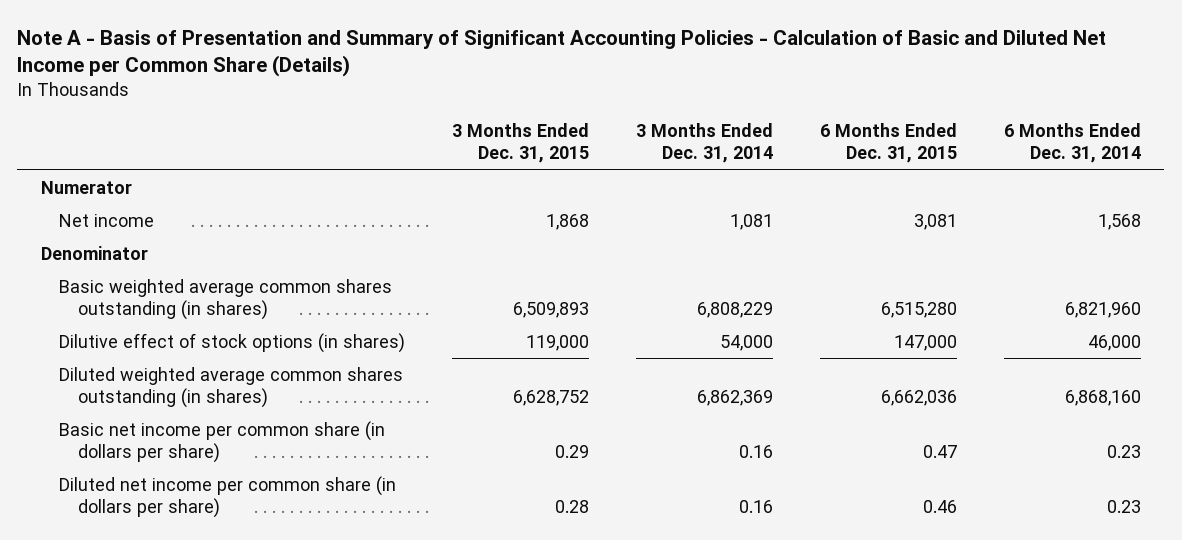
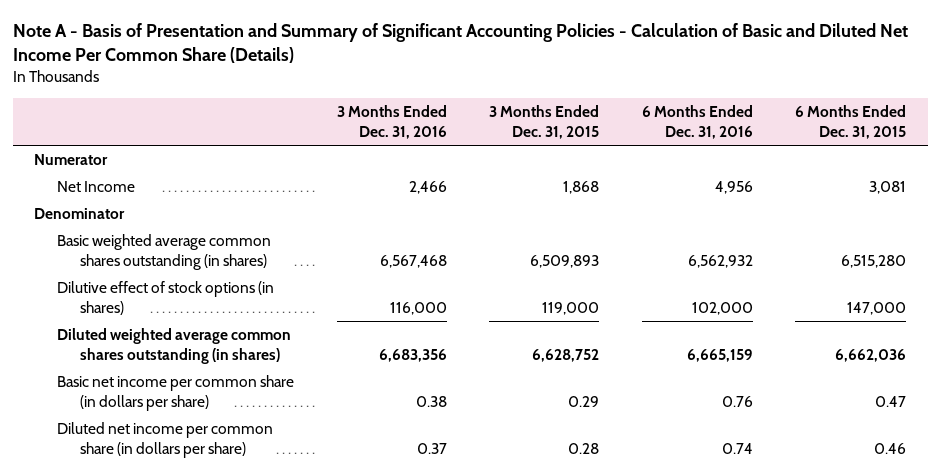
[17,29,1107,78] Note A - Basis of Presentation and Summary of Significant Accounting Policies - Calculation of Basic and Diluted Net Income per Common Share (Details) -> [12,23,908,64] Note A - Basis of Presentation and Summary of Significant Accounting Policies - Calculation of Basic and Diluted Net Income Per Common Share (Details)
[636,123,774,164] 3 Months Ended Dec. 31, 2014 -> none
[1003,123,1141,164] 6 Months Ended Dec. 31, 2014 -> none
none -> [336,105,447,140] 3 Months Ended Dec. 31, 2016
none -> [641,105,753,140] 6 Months Ended Dec. 31, 2016
[59,213,155,227] Net income -> [57,181,136,193] Net Income

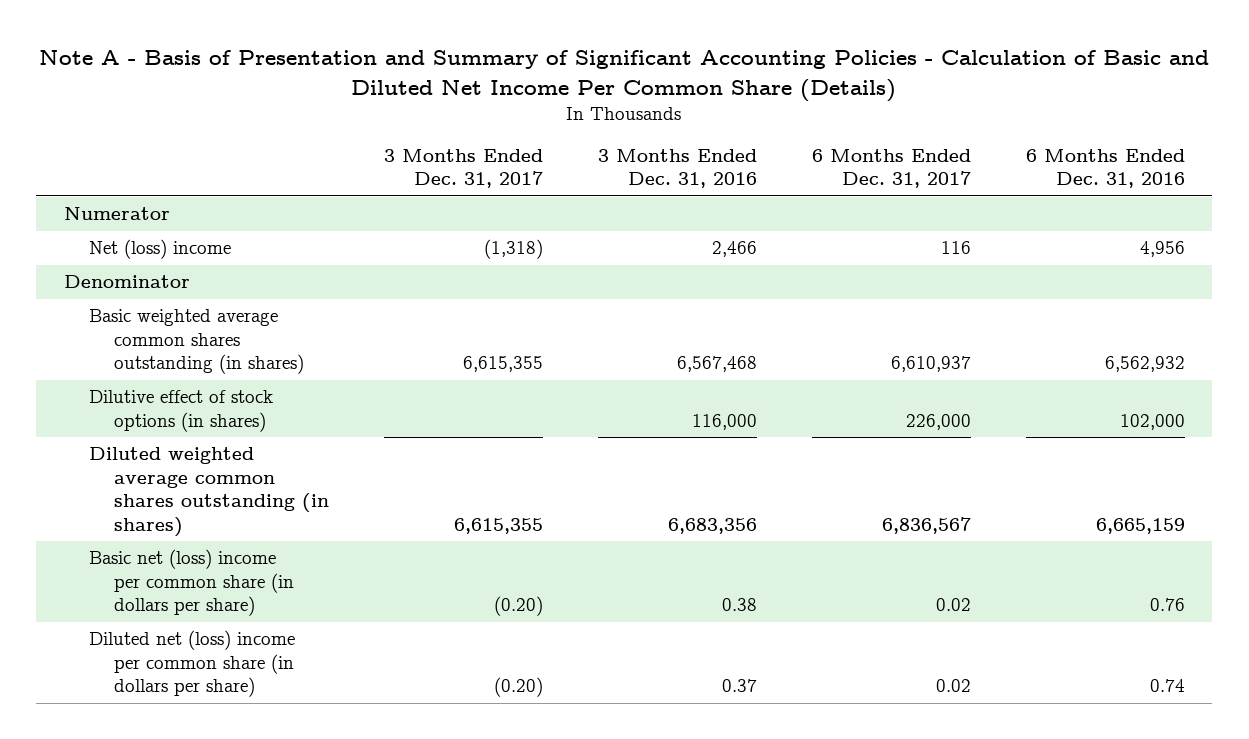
[489,105,600,140] 3 Months Ended Dec. 31, 2015 -> none
[795,105,907,140] 6 Months Ended Dec. 31, 2015 -> none
none -> [383,148,543,189] 3 Months Ended Dec. 31, 2017
none -> [811,148,971,189] 6 Months Ended Dec. 31, 2017
[57,181,136,193] Net Income -> [88,239,231,260] Net (loss) income
[57,375,295,412] Basic net income per common share (in dollars per share) -> [88,549,294,617] Basic net (loss) income per common share (in dollars per share)
[57,422,274,459] Diluted net income per common share (in dollars per share) -> [88,630,295,698] Diluted net (loss) income per common share (in dollars per share)

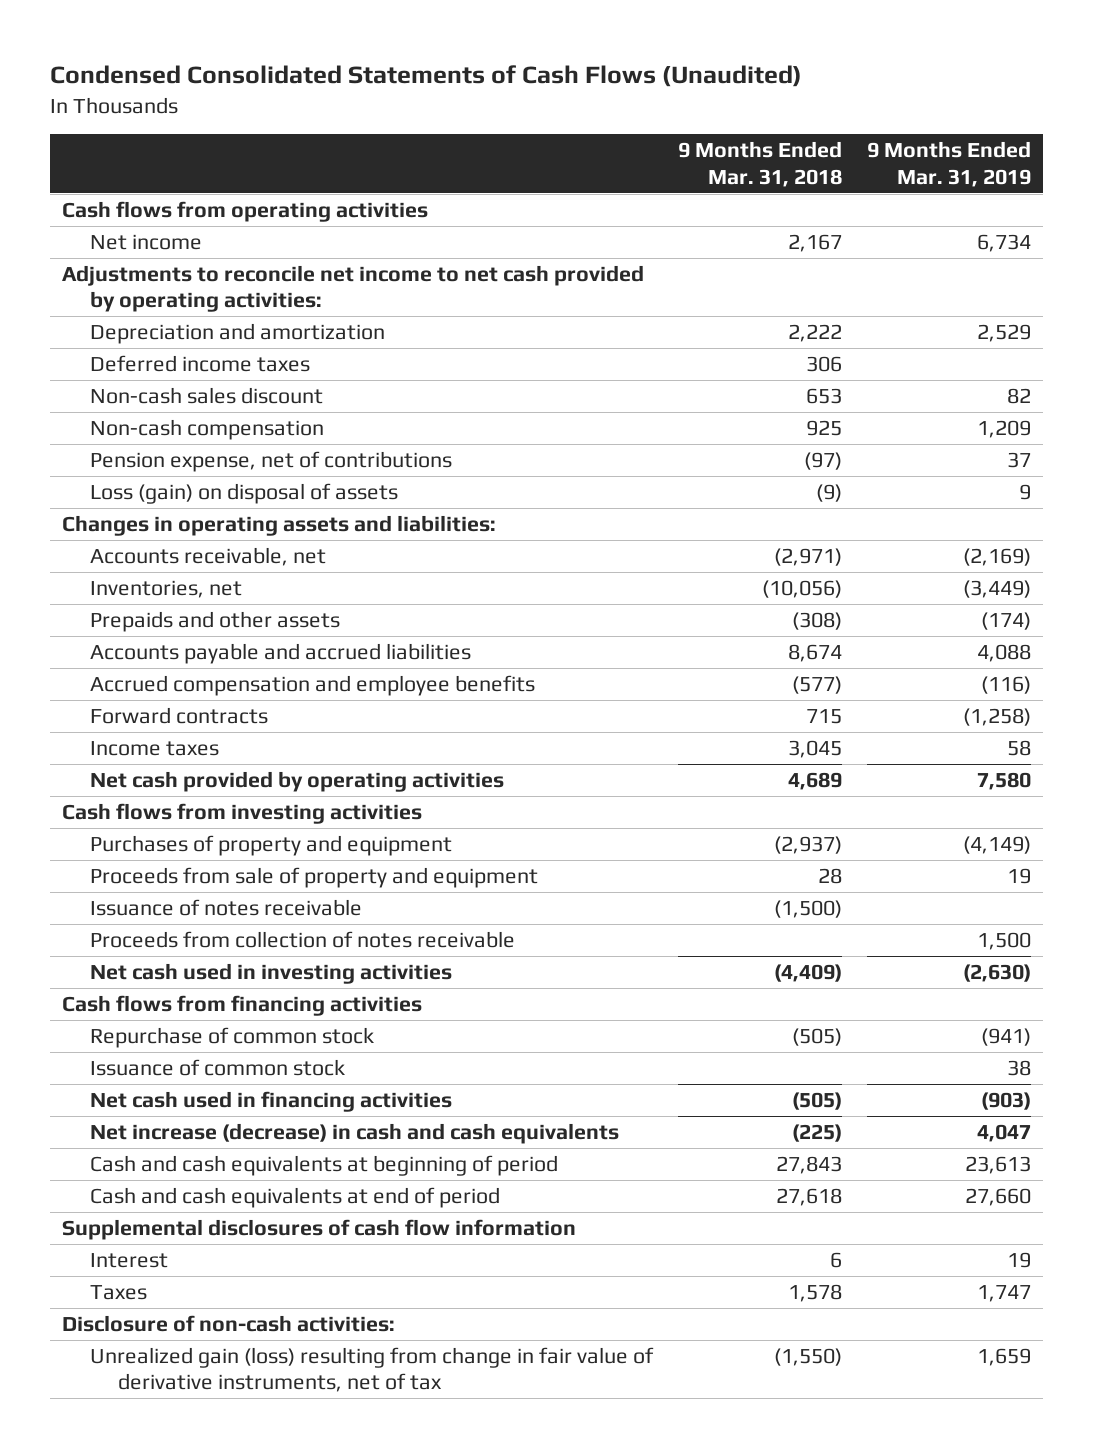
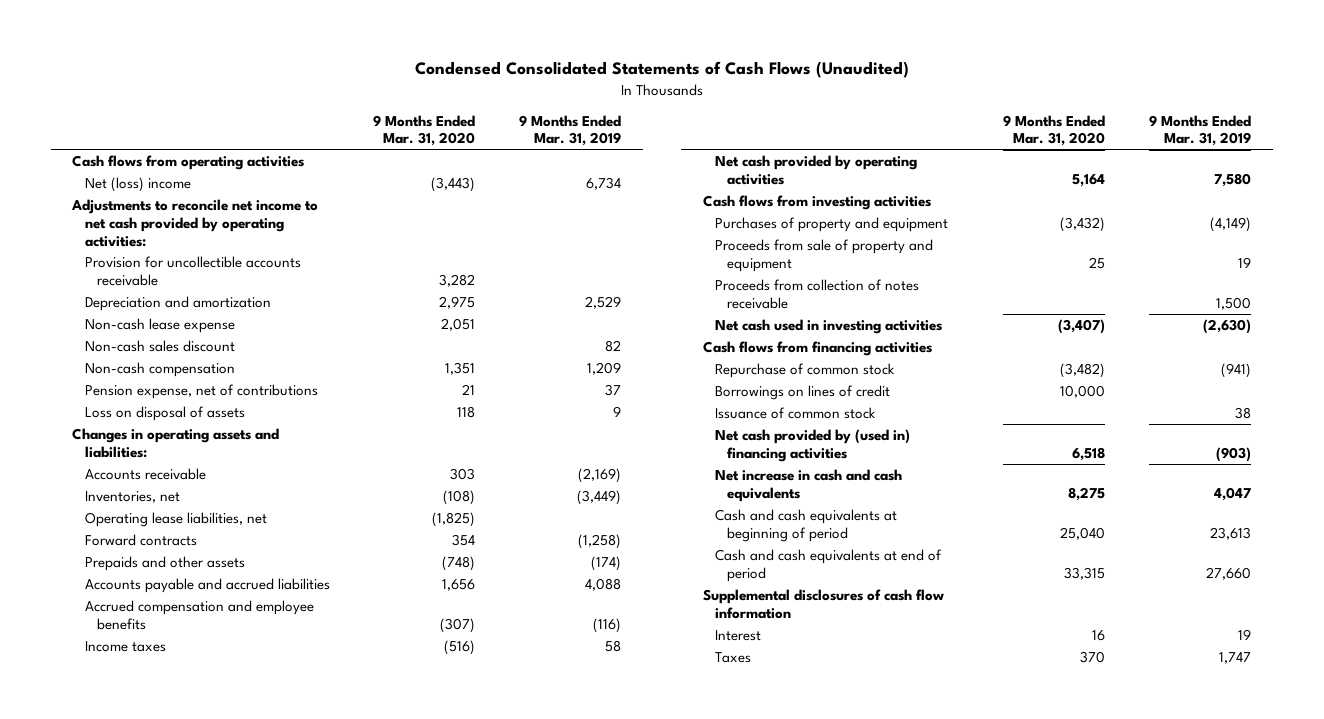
[678,141,843,187] 9 Months Ended Mar. 31, 2018 -> none
none -> [373,114,476,147] 9 Months Ended Mar. 31, 2020
[90,234,203,251] Net income -> [84,176,191,192] Net (loss) income
none -> [84,255,301,286] Provision for uncollectible accounts receivable
[90,355,311,373] Deferred income taxes -> none
none -> [84,317,235,333] Non-cash lease expense
[90,483,399,505] Loss (gain) on disposal of assets -> [84,405,245,421] Loss on disposal of assets
[90,547,327,567] Accounts receivable, net -> [84,467,206,480] Accounts receivable
none -> [84,511,267,527] Operating lease liabilities, net
[90,707,269,725] Forward contracts -> [84,533,197,546] Forward contracts
[90,899,363,917] Issuance of notes receivable -> none
none -> [714,384,890,400] Borrowings on lines of credit
[90,1091,453,1113] Net cash used in financing activities -> [714,428,910,462] Net cash provided by (used in) financing activities
[90,1123,620,1145] Net increase (decrease) in cash and cash equivalents -> [714,468,902,502] Net increase in cash and cash equivalents
[62,1315,396,1333] Disclosure of non-cash activities: -> none
[90,1347,655,1393] Unrealized gain (loss) resulting from change in fair value of derivative instruments, net of tax -> none

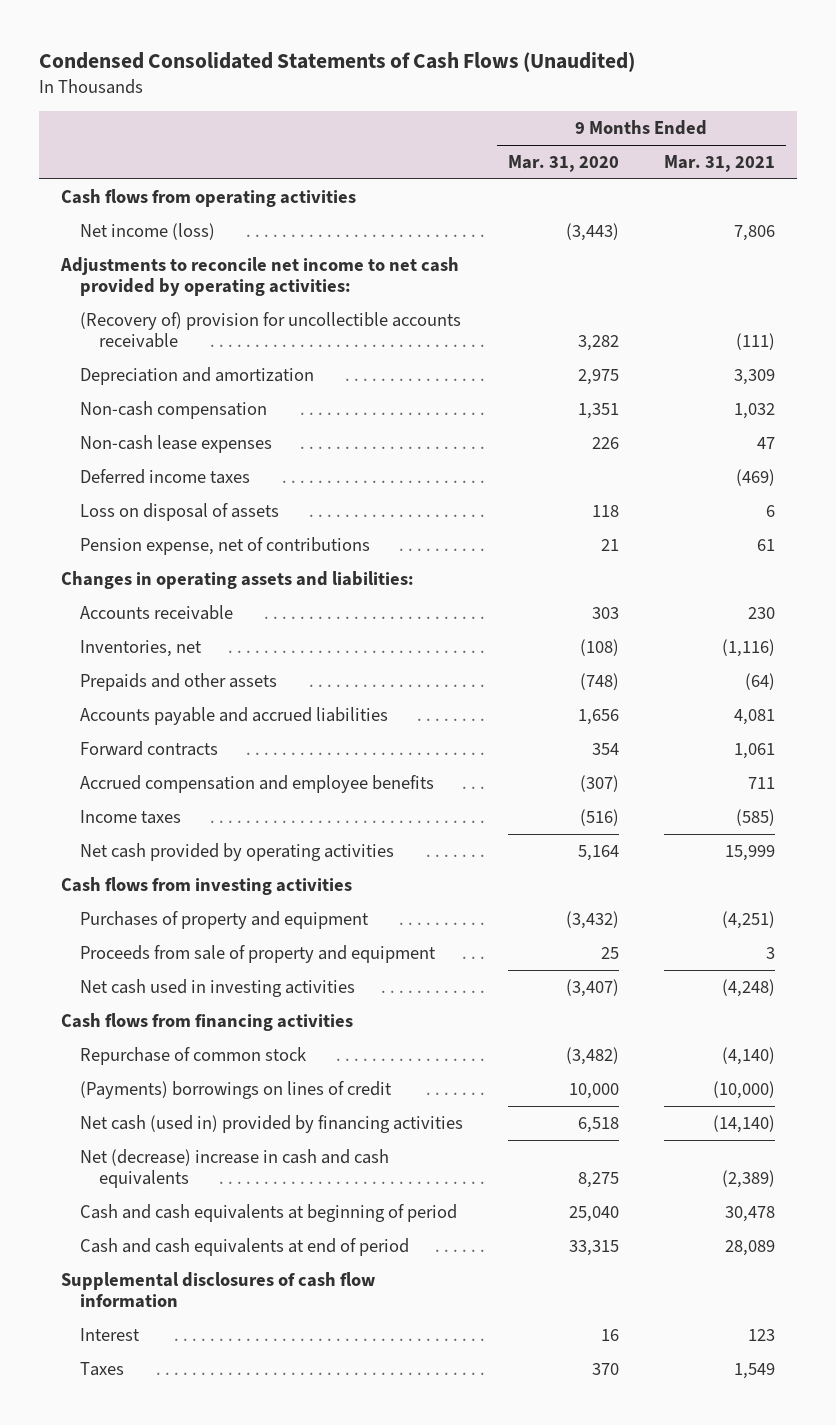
[519,114,622,147] 9 Months Ended Mar. 31, 2019 -> none
none -> [663,155,775,173] Mar. 31, 2021
[84,176,191,192] Net (loss) income -> [80,223,216,241] Net income (loss)
[84,255,301,286] Provision for uncollectible accounts receivable -> [80,312,462,349] (Recovery of) provision for uncollectible accounts receivable
[84,317,235,333] Non-cash lease expense -> none
[84,339,235,352] Non-cash sales discount -> none
none -> [80,435,273,454] Non-cash lease expenses
none -> [80,469,251,485] Deferred income taxes
[84,383,318,399] Pension expense, net of contributions -> [80,537,371,556] Pension expense, net of contributions
[84,511,267,527] Operating lease liabilities, net -> none
[84,533,197,546] Forward contracts -> [80,741,219,757] Forward contracts
[714,278,919,309] Proceeds from collection of notes receivable -> none
[714,406,876,419] Issuance of common stock -> none
[714,384,890,400] Borrowings on lines of credit -> [80,1081,393,1100] (Payments) borrowings on lines of credit
[714,428,910,462] Net cash provided by (used in) financing activities -> [80,1115,464,1134] Net cash (used in) provided by financing activities
[714,468,902,502] Net increase in cash and cash equivalents -> [80,1149,390,1189] Net (decrease) increase in cash and cash equivalents

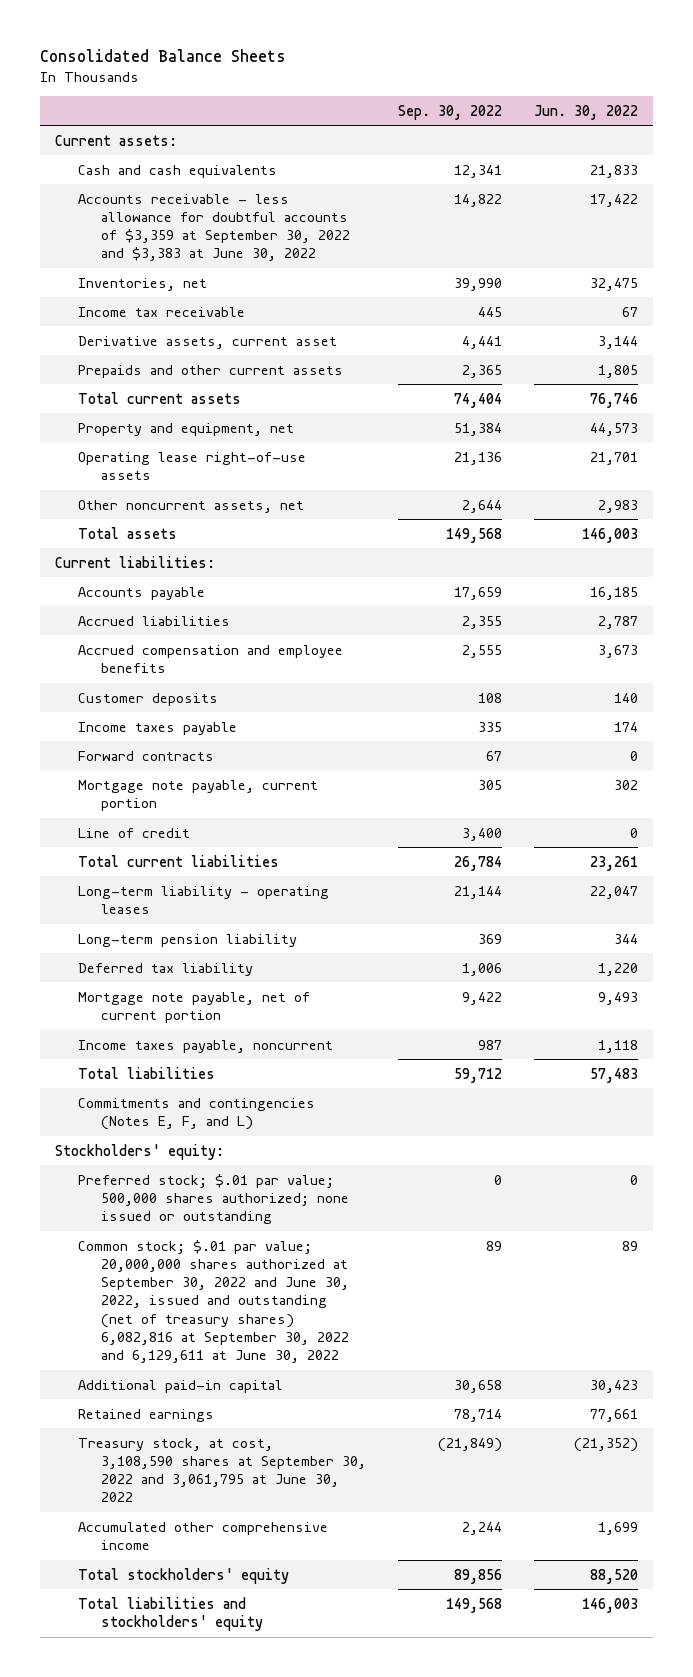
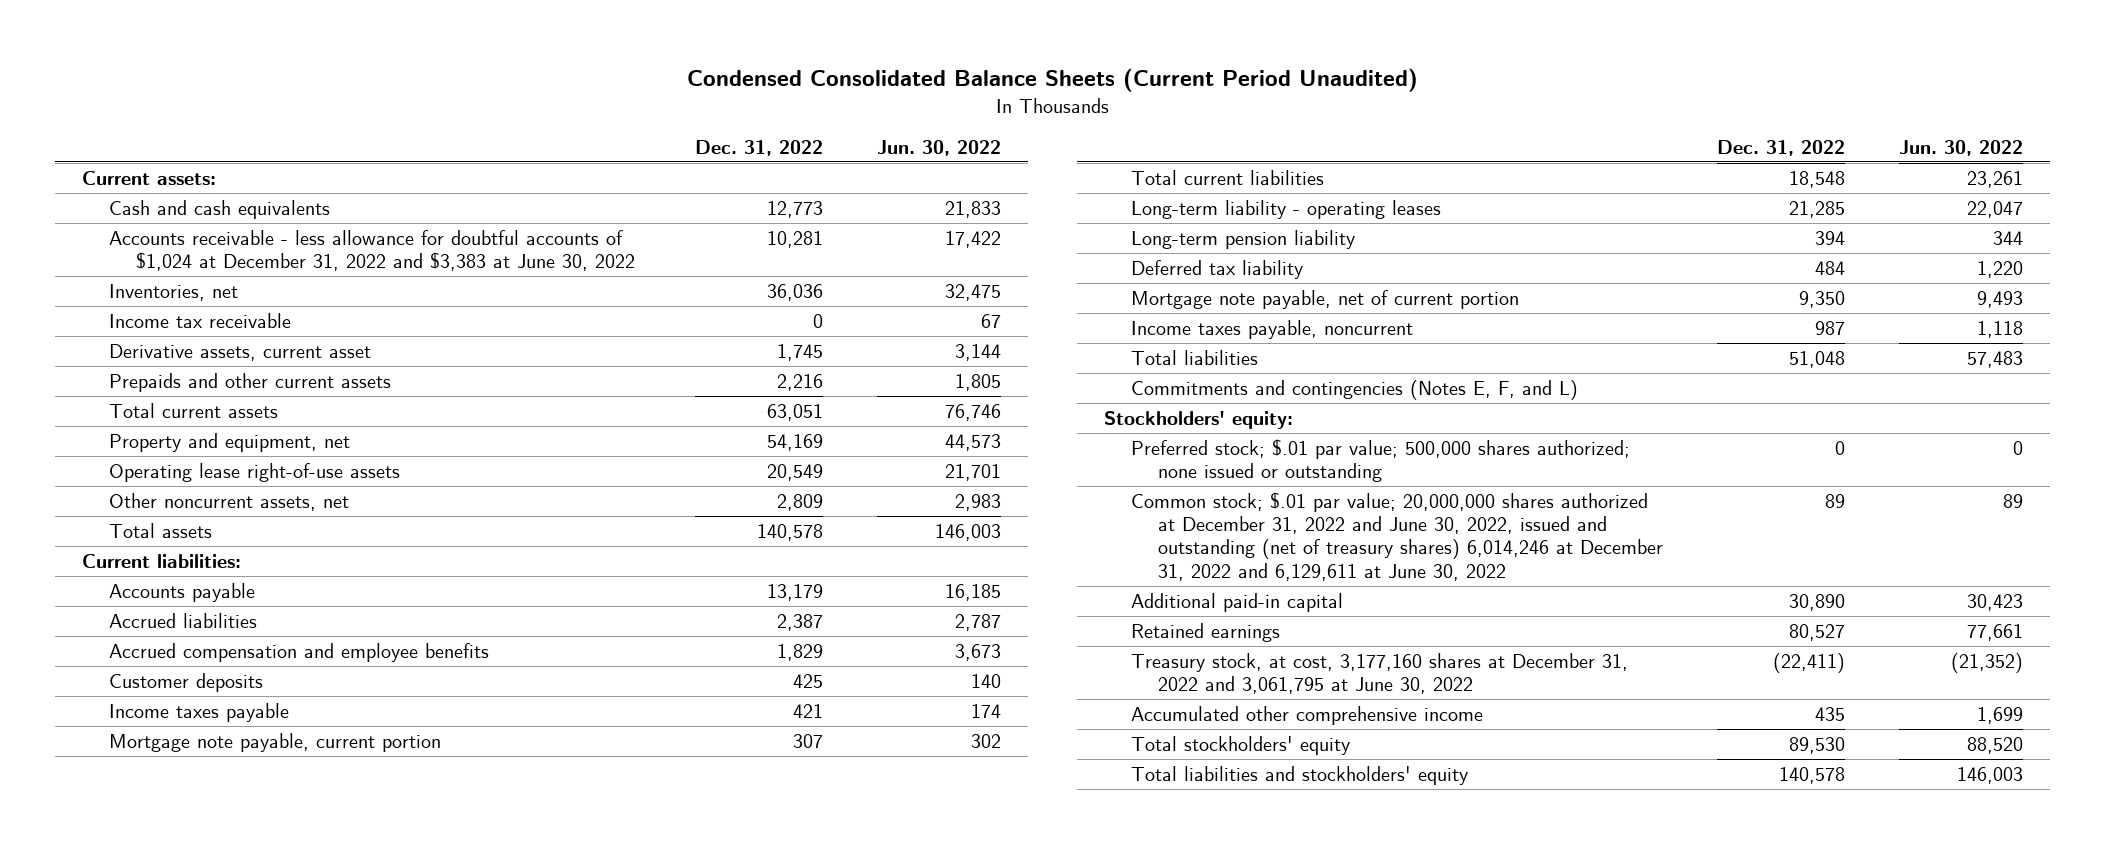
[39,49,286,63] Consolidated Balance Sheets -> [686,67,1418,92] Condensed Consolidated Balance Sheets (Current Period Unaudited)
[398,104,503,120] Sep. 30, 2022 -> none
none -> [694,139,823,156] Dec. 31, 2022
[78,193,351,262] Accounts receivable - less allowance for doubtful accounts of $3,359 at September 30, 2022 and $3,383 at June 30, 2022 -> [109,229,635,272] Accounts receivable - less allowance for doubtful accounts of $1,024 at December 31, 2022 and $3,383 at June 30, 2022
[78,750,215,761] Forward contracts -> none
[78,827,191,838] Line of credit -> none
[78,1239,350,1364] Common stock; $.01 par value; 20,000,000 shares authorized at September 30, 2022 and June 30, 2022, issued and outstanding (net of treasury shares) 6,082,816 at September 30, 2022 and 6,129,611 at June 30, 2022 -> [1130,491,1663,581] Common stock; $.01 par value; 20,000,000 shares authorized at December 31, 2022 and June 30, 2022, issued and outstanding (net of treasury shares) 6,014,246 at December 31, 2022 and 6,129,611 at June 30, 2022
[78,1437,367,1503] Treasury stock, at cost, 3,108,590 shares at September 30, 2022 and 3,061,795 at June 30, 2022 -> [1130,652,1628,695] Treasury stock, at cost, 3,177,160 shares at December 31, 2022 and 3,061,795 at June 30, 2022

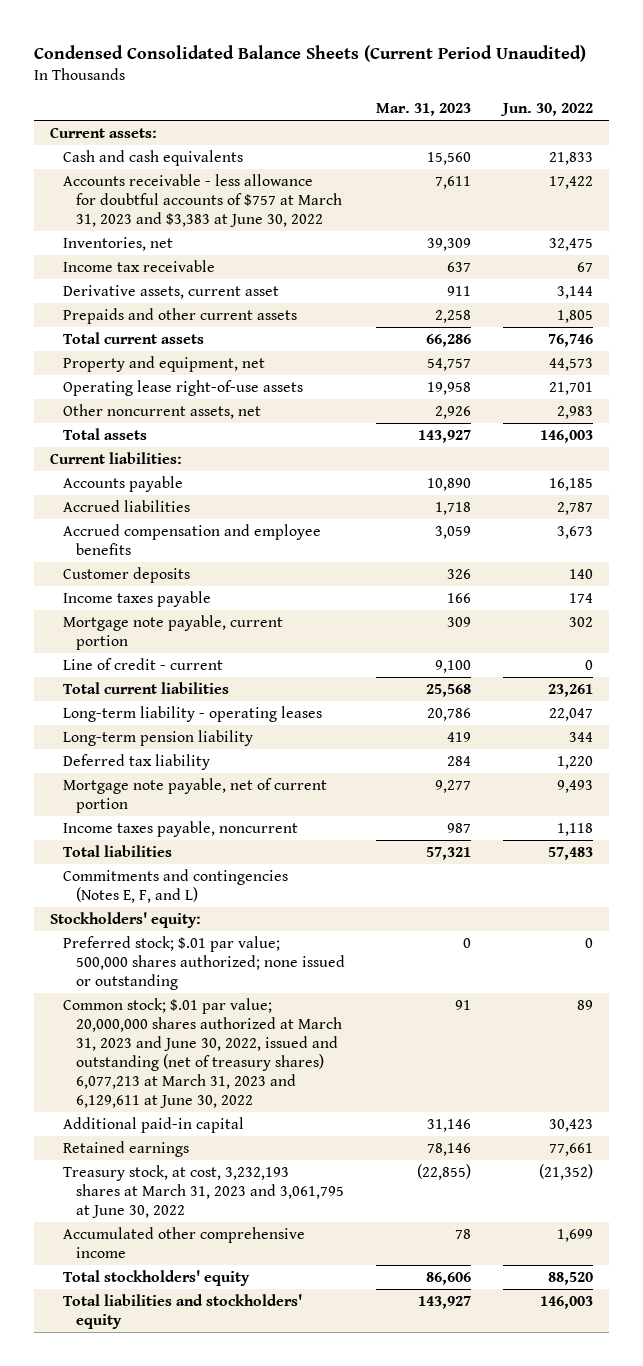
[694,139,823,156] Dec. 31, 2022 -> none
none -> [376,103,472,117] Mar. 31, 2023
[109,229,635,272] Accounts receivable - less allowance for doubtful accounts of $1,024 at December 31, 2022 and $3,383 at June 30, 2022 -> [62,174,342,228] Accounts receivable - less allowance for doubtful accounts of $757 at March 31, 2023 and $3,383 at June 30, 2022
none -> [62,658,223,671] Line of credit - current
[1130,491,1663,581] Common stock; $.01 par value; 20,000,000 shares authorized at December 31, 2022 and June 30, 2022, issued and outstanding (net of treasury shares) 6,014,246 at December 31, 2022 and 6,129,611 at June 30, 2022 -> [62,998,342,1109] Common stock; $.01 par value; 20,000,000 shares authorized at March 31, 2023 and June 30, 2022, issued and outstanding (net of treasury shares) 6,077,213 at March 31, 2023 and 6,129,611 at June 30, 2022
[1130,652,1628,695] Treasury stock, at cost, 3,177,160 shares at December 31, 2022 and 3,061,795 at June 30, 2022 -> [62,1165,344,1219] Treasury stock, at cost, 3,232,193 shares at March 31, 2023 and 3,061,795 at June 30, 2022

